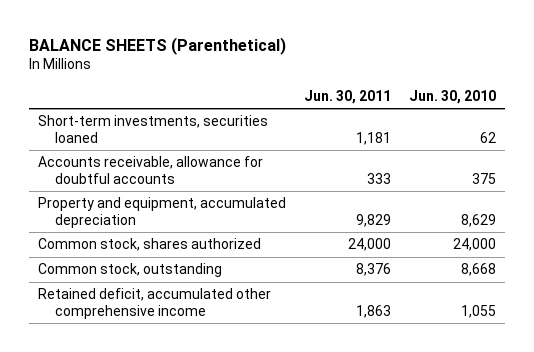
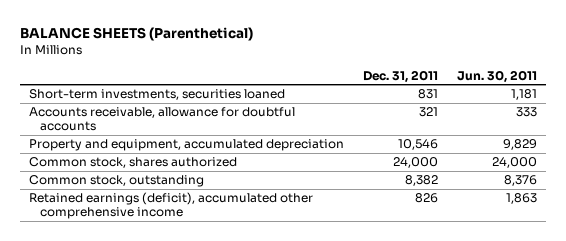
[409,89,497,104] Jun. 30, 2010 -> none
none -> [363,69,439,83] Dec. 31, 2011
[38,288,272,319] Retained deficit, accumulated other comprehensive income -> [29,192,314,220] Retained earnings (deficit), accumulated other comprehensive income

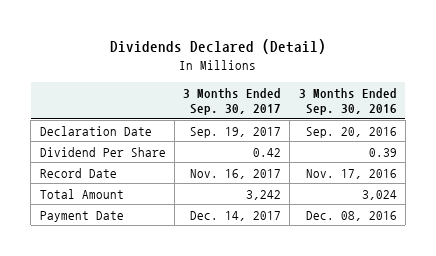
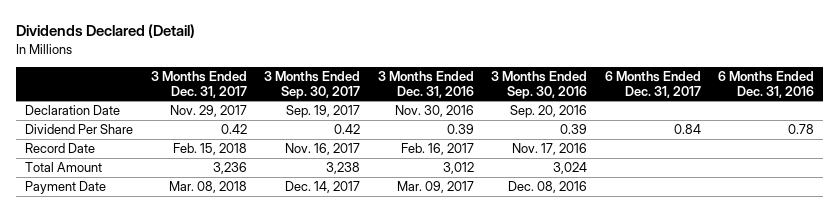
none -> [150,70,247,98] 3 Months Ended Dec. 31, 2017
none -> [377,70,474,98] 3 Months Ended Dec. 31, 2016
none -> [604,70,701,98] 6 Months Ended Dec. 31, 2017
none -> [718,70,815,98] 6 Months Ended Dec. 31, 2016
[246,189,282,200] 3,242 -> [326,162,361,175] 3,238

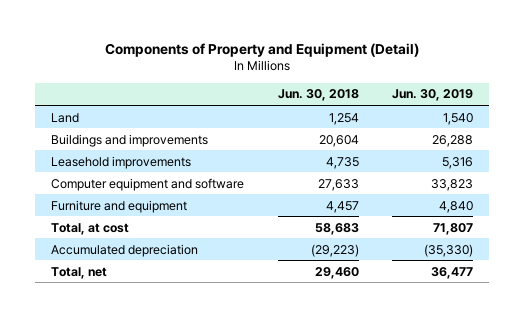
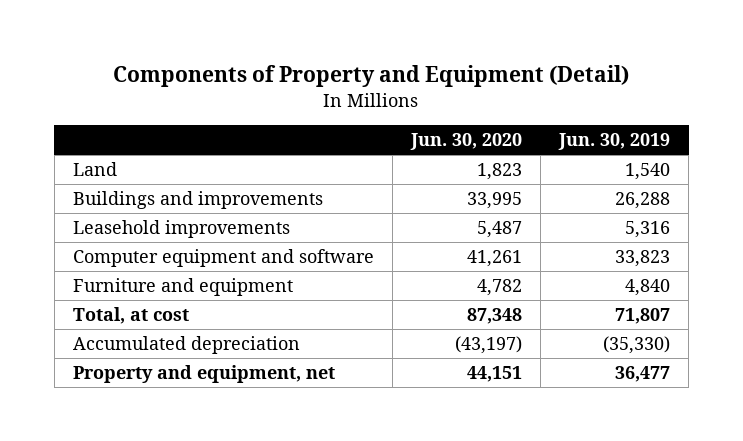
[277,89,359,102] Jun. 30, 2018 -> none
none -> [409,133,522,151] Jun. 30, 2020
[51,266,108,279] Total, net -> [72,365,335,384] Property and equipment, net

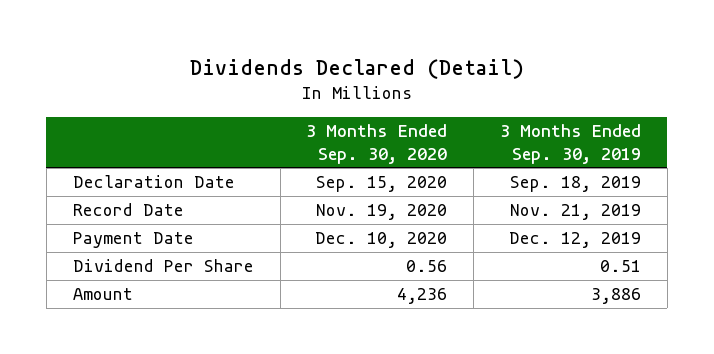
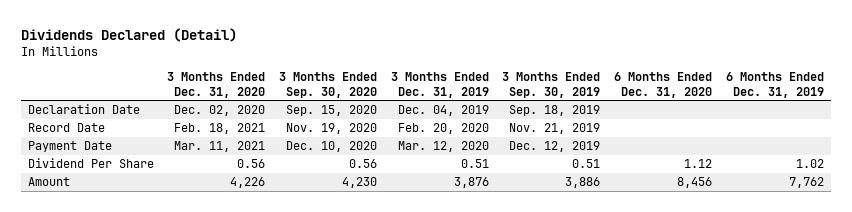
none -> [167,72,266,98] 3 Months Ended Dec. 31, 2020
none -> [390,72,489,98] 3 Months Ended Dec. 31, 2019
none -> [614,72,713,98] 6 Months Ended Dec. 31, 2020
none -> [725,72,824,98] 6 Months Ended Dec. 31, 2019
[397,288,448,305] 4,236 -> [342,177,378,189] 4,230

